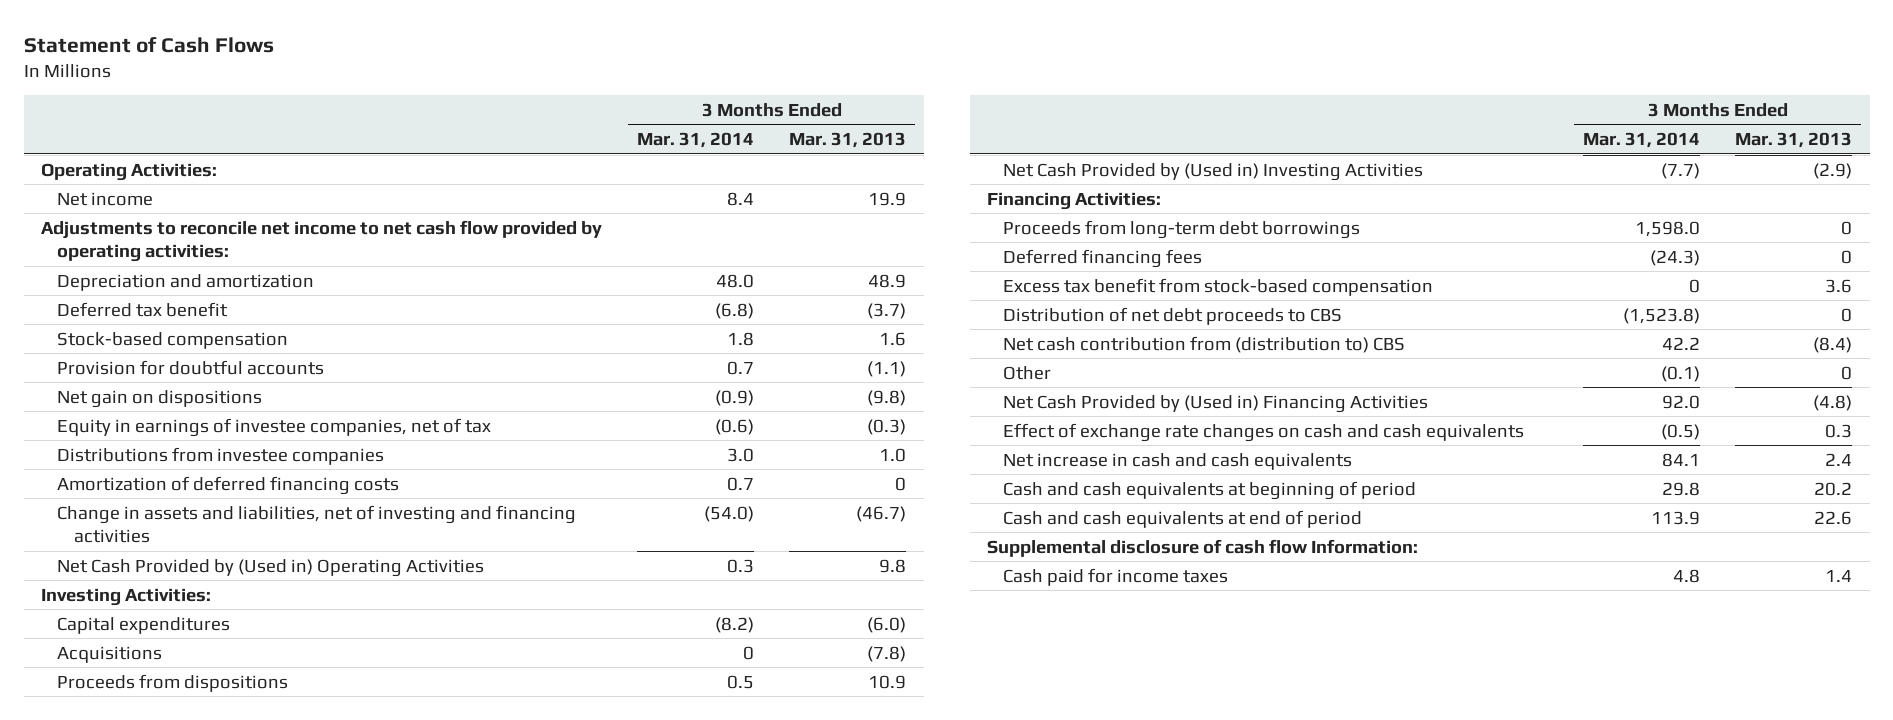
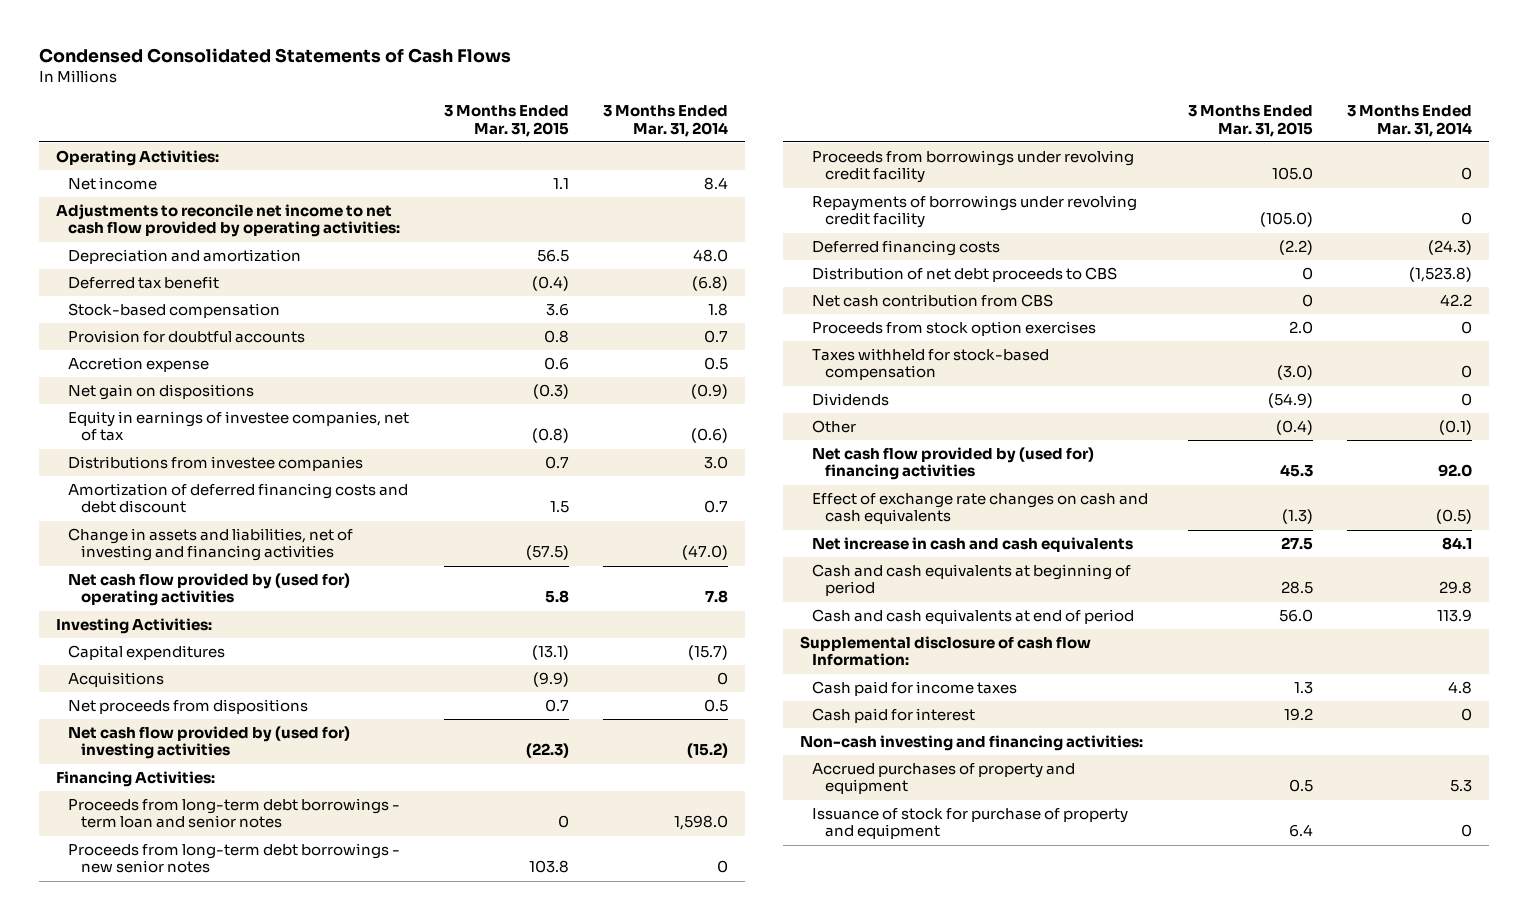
[23,36,274,53] Statement of Cash Flows -> [38,47,511,63] Condensed Consolidated Statements of Cash Flows
[789,132,907,149] Mar. 31, 2013 -> none
none -> [443,105,569,137] 3 Months Ended Mar. 31, 2015
none -> [68,357,210,373] Accretion expense
[57,475,400,495] Amortization of deferred financing costs -> [68,483,409,514] Amortization of deferred financing costs and debt discount
[704,505,755,522] (54.0) -> [681,545,728,561] (47.0)
[57,558,485,577] Net Cash Provided by (Used in) Operating Activities -> [68,573,351,607] Net cash flow provided by (used for) operating activities
[727,558,755,573] 0.3 -> [704,590,728,604] 7.8
[715,616,755,633] (8.2) -> [687,645,728,661] (15.7)
[57,673,289,692] Proceeds from dispositions -> [68,699,309,715] Net proceeds from dispositions
[1003,162,1424,181] Net Cash Provided by (Used in) Investing Activities -> [68,726,351,760] Net cash flow provided by (used for) investing activities
[1661,162,1701,179] (7.7) -> [686,743,728,759] (15.2)
[1003,277,1434,296] Excess tax benefit from stock-based compensation -> none
[1003,219,1361,239] Proceeds from long-term debt borrowings -> [68,798,401,829] Proceeds from long-term debt borrowings - term loan and senior notes
none -> [68,843,401,874] Proceeds from long-term debt borrowings - new senior notes
none -> [812,150,1135,184] Proceeds from borrowings under revolving credit facility
none -> [812,195,1138,229] Repayments of borrowings under revolving credit facility
[1003,248,1203,268] Deferred financing fees -> [812,240,1001,257] Deferred financing costs
[1003,335,1406,353] Net cash contribution from (distribution to) CBS -> [812,294,1054,308] Net cash contribution from CBS
none -> [812,321,1097,337] Proceeds from stock option exercises
none -> [812,348,1050,381] Taxes withheld for stock-based compensation
none -> [812,393,890,407] Dividends
[1003,394,1429,413] Net Cash Provided by (Used in) Financing Activities -> [812,447,1095,481] Net cash flow provided by (used for) financing activities
none -> [812,708,976,724] Cash paid for interest
none -> [799,735,1143,752] Non-cash investing and financing activities:
none -> [812,763,1076,795] Accrued purchases of property and equipment
none -> [812,808,1129,840] Issuance of stock for purchase of property and equipment

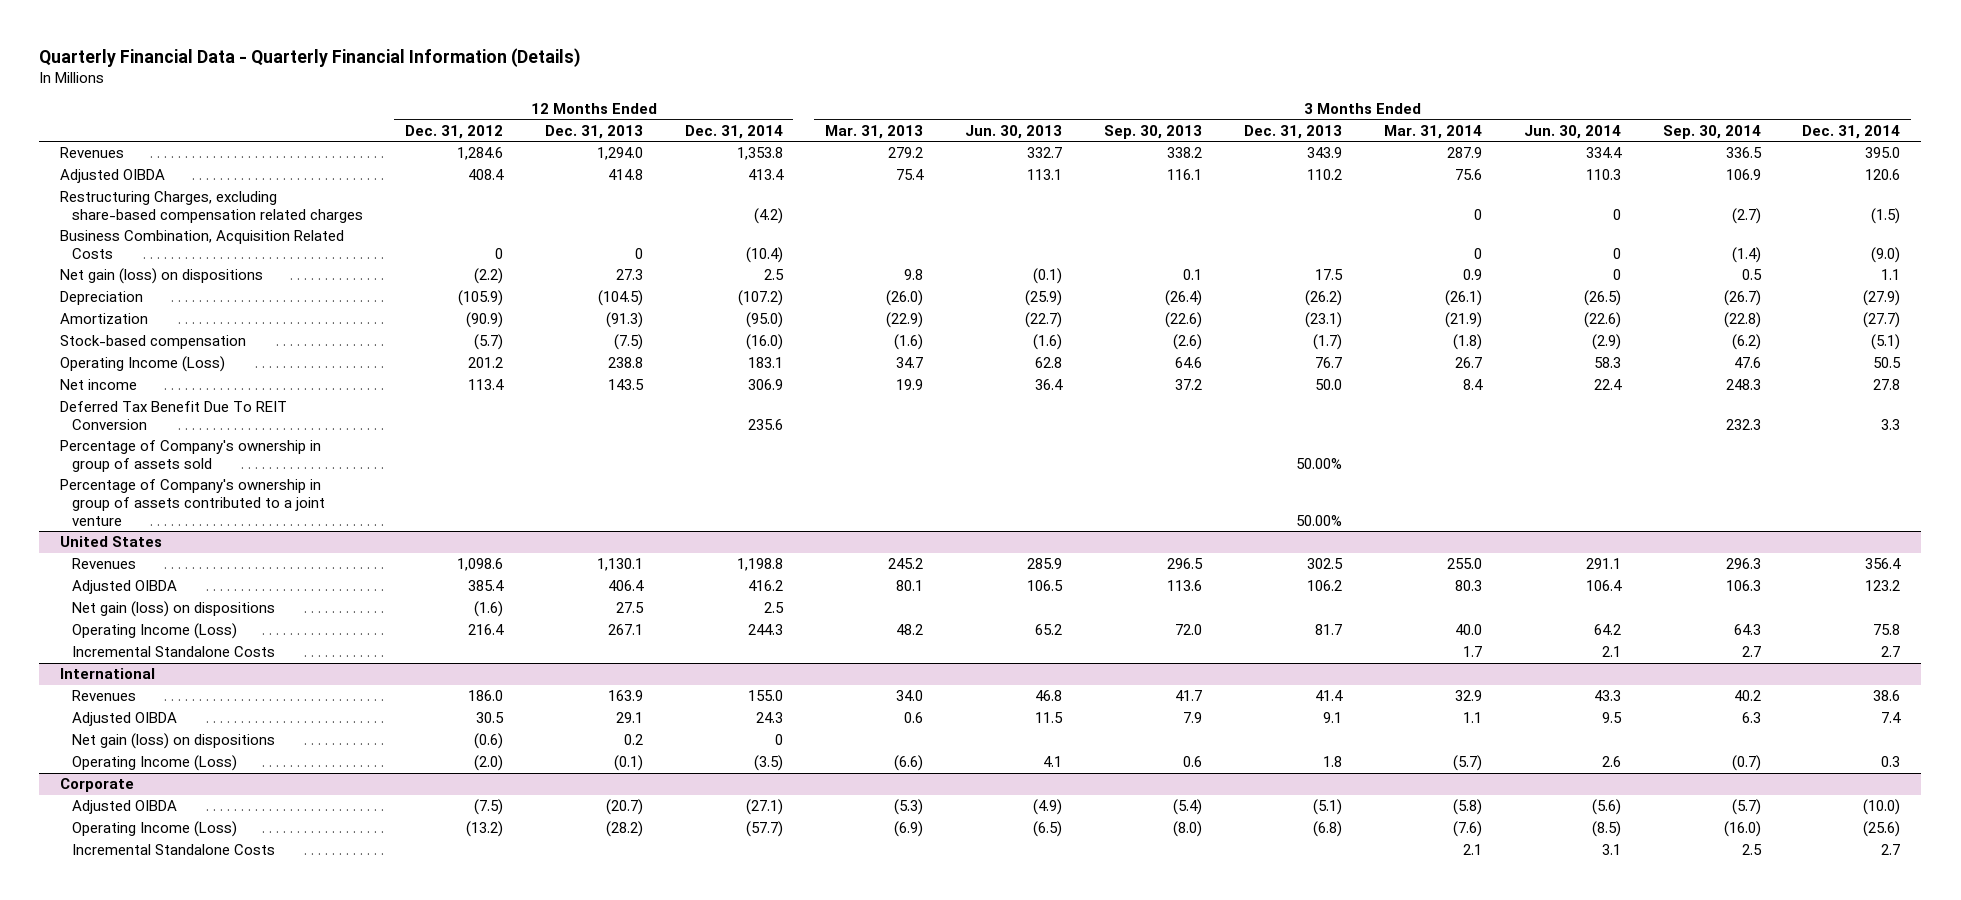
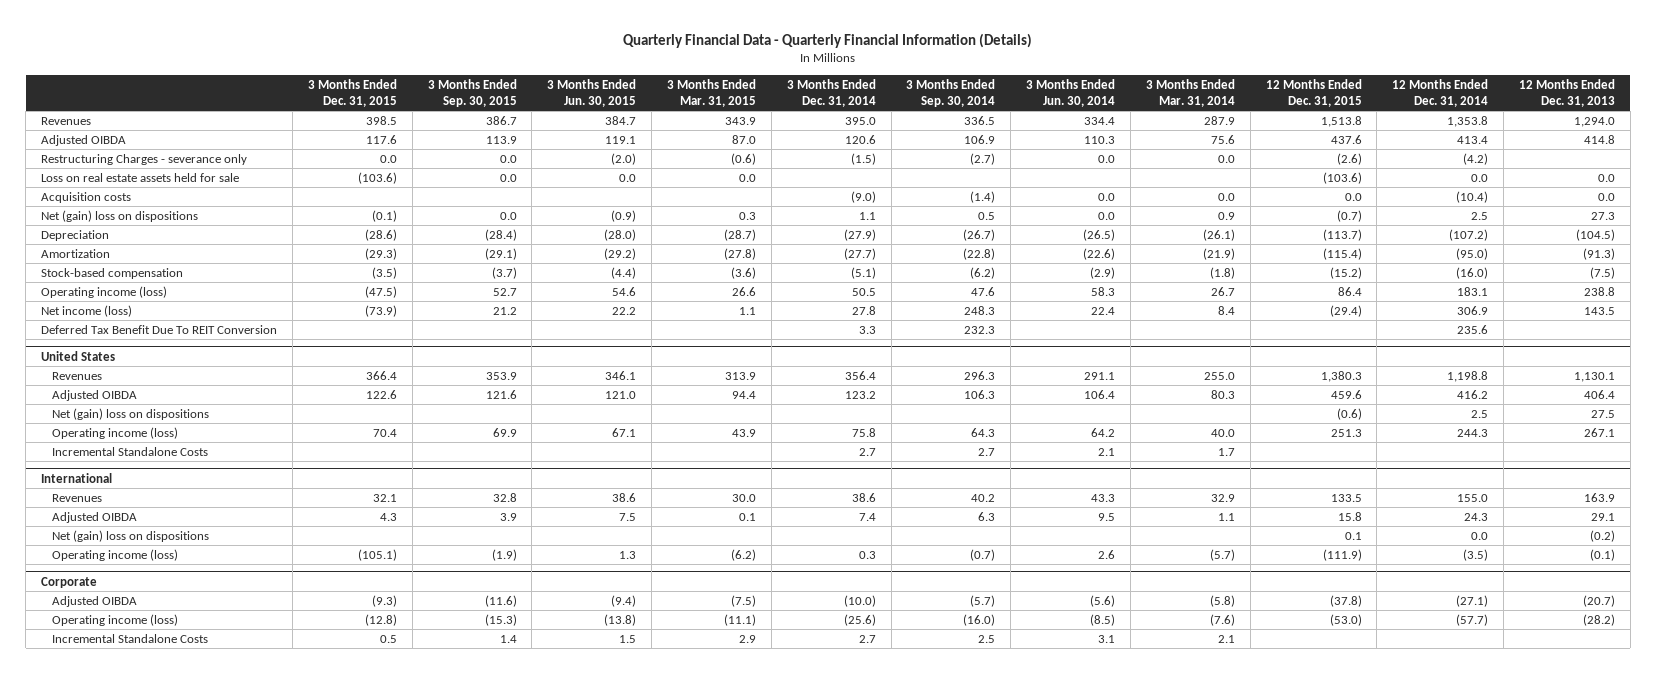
[404,124,503,139] Dec. 31, 2012 -> none
[824,124,923,139] Mar. 31, 2013 -> none
[964,124,1062,139] Jun. 30, 2013 -> none
[1103,124,1202,139] Sep. 30, 2013 -> none
[1243,124,1342,139] Dec. 31, 2013 -> none
none -> [307,78,397,107] 3 Months Ended Dec. 31, 2015
none -> [427,78,517,107] 3 Months Ended Sep. 30, 2015
none -> [547,78,637,107] 3 Months Ended Jun. 30, 2015
none -> [667,78,757,107] 3 Months Ended Mar. 31, 2015
none -> [1265,78,1362,107] 12 Months Ended Dec. 31, 2015
[60,191,363,223] Restructuring Charges, excluding share-based compensation related charges -> [41,153,248,165] Restructuring Charges - severance only
[1473,208,1482,220] 0 -> [1217,154,1235,163] 0.0
[1612,208,1621,220] 0 -> [1098,154,1116,163] 0.0
none -> [41,172,240,182] Loss on real estate assets held for sale
[60,230,345,259] Business Combination, Acquisition Related Costs -> [41,191,132,203] Acquisition costs
[634,247,643,259] 0 -> [1598,192,1616,201] 0.0
[1473,247,1482,259] 0 -> [1217,192,1235,201] 0.0
[1612,247,1621,259] 0 -> [1098,192,1116,201] 0.0
[60,268,264,285] Net gain (loss) on dispositions -> [41,209,199,222] Net (gain) loss on dispositions
[1612,269,1621,281] 0 -> [1098,211,1116,220] 0.0
[60,356,226,373] Operating Income (Loss) -> [41,285,168,298] Operating income (loss)
[60,379,138,391] Net income -> [41,304,133,317] Net income (loss)
[60,440,322,472] Percentage of Company's ownership in group of assets sold -> none
[60,479,325,526] Percentage of Company's ownership in group of assets contributed to a joint venture -> none
[71,601,275,618] Net gain (loss) on dispositions -> [51,407,209,420] Net (gain) loss on dispositions
[71,623,237,640] Operating Income (Loss) -> [51,426,178,439] Operating income (loss)
[71,733,275,750] Net gain (loss) on dispositions -> [51,529,209,542] Net (gain) loss on dispositions
[623,734,643,746] 0.2 -> [1590,529,1616,542] (0.2)
[774,734,783,746] 0 -> [1471,531,1489,540] 0.0
[71,755,237,772] Operating Income (Loss) -> [51,548,178,561] Operating income (loss)
[71,821,237,838] Operating Income (Loss) -> [51,613,178,626] Operating income (loss)

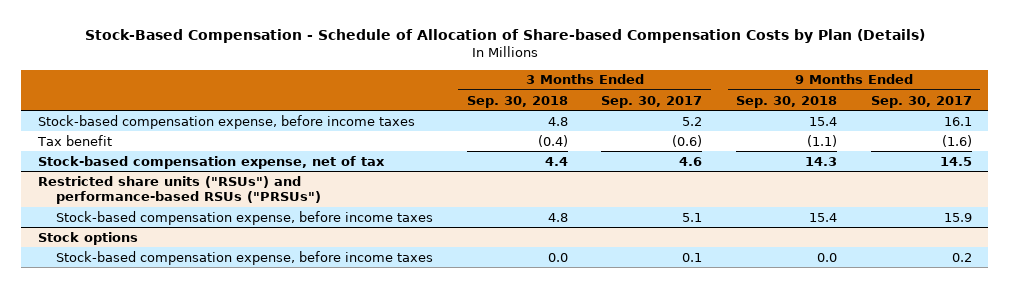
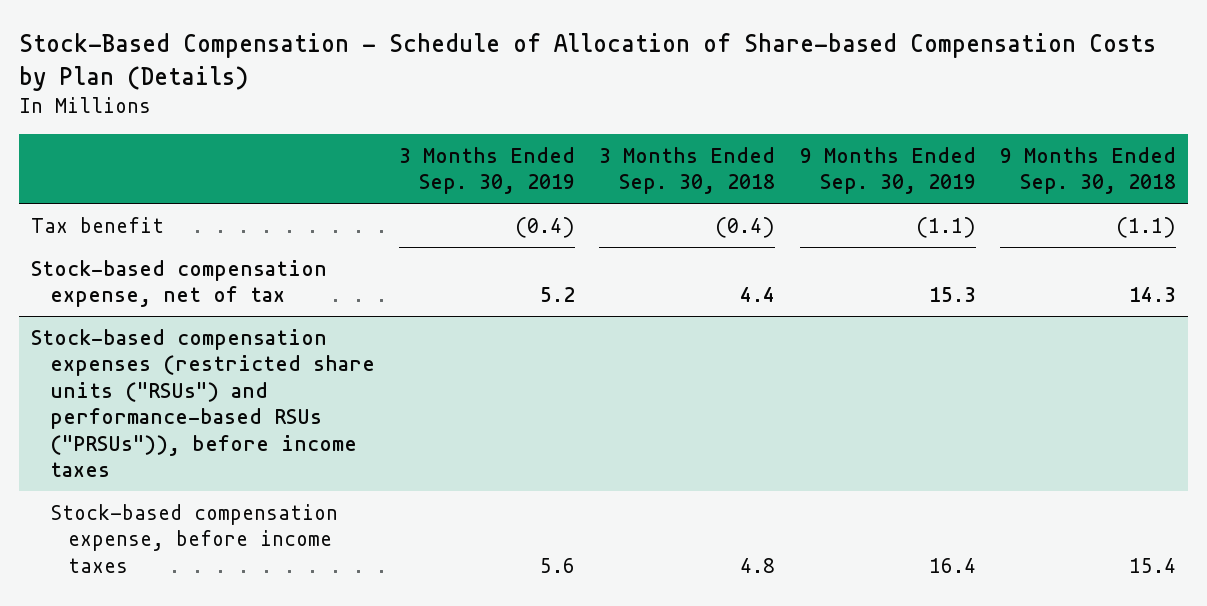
[601,95,703,108] Sep. 30, 2017 -> none
[870,95,972,108] Sep. 30, 2017 -> none
none -> [398,146,575,195] 3 Months Ended Sep. 30, 2019
none -> [799,146,976,195] 9 Months Ended Sep. 30, 2019
[38,114,416,129] Stock-based compensation expense, before income taxes -> none
[38,175,322,204] Restricted share units ("RSUs") and performance-based RSUs ("PRSUs") -> [31,328,375,478] Stock-based compensation expenses (restricted share units ("RSUs") and performance-based RSUs ("PRSUs")), before income taxes
[38,231,139,245] Stock options -> none
[56,250,434,265] Stock-based compensation expense, before income taxes -> none

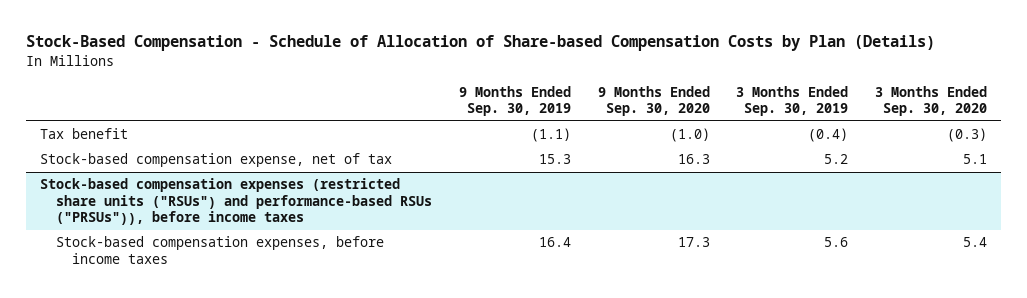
[599,146,776,195] 3 Months Ended Sep. 30, 2018 -> none
[999,146,1176,195] 9 Months Ended Sep. 30, 2018 -> none
none -> [597,85,710,117] 9 Months Ended Sep. 30, 2020
none -> [875,85,988,117] 3 Months Ended Sep. 30, 2020
[49,503,338,573] Stock-based compensation expense, before income taxes -> [55,236,384,264] Stock-based compensation expenses, before income taxes

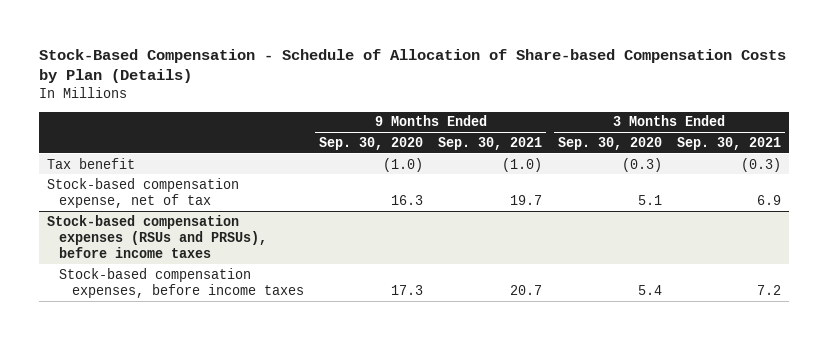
[458,85,571,117] 9 Months Ended Sep. 30, 2019 -> none
[736,85,849,117] 3 Months Ended Sep. 30, 2019 -> none
none -> [438,136,543,150] Sep. 30, 2021
none -> [677,136,782,150] Sep. 30, 2021
[39,178,432,226] Stock-based compensation expenses (restricted share units ("RSUs") and performance-based RSUs ("PRSUs")), before income taxes -> [46,214,268,258] Stock-based compensation expenses (RSUs and PRSUs), before income taxes

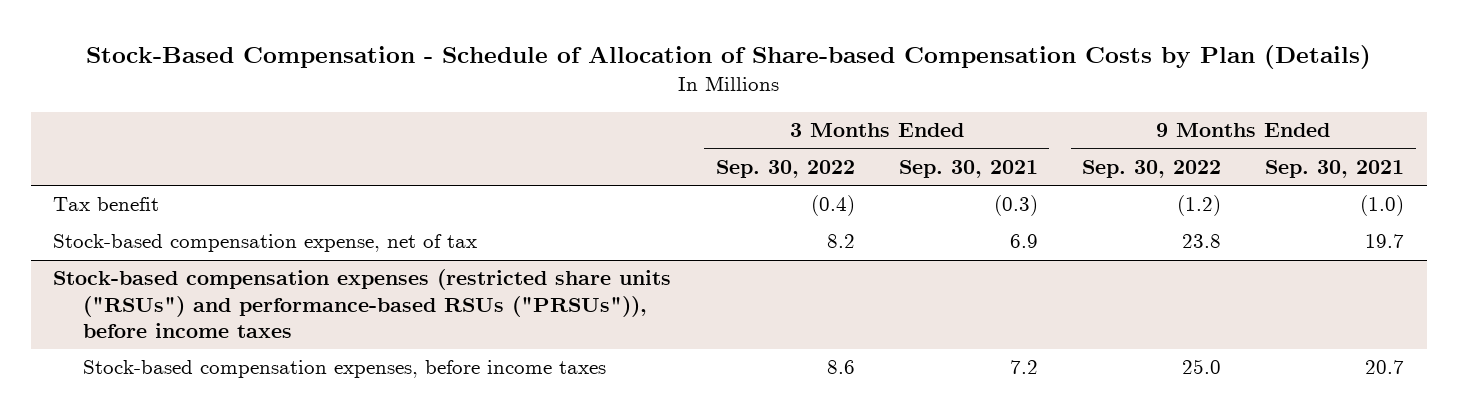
[319,136,424,150] Sep. 30, 2020 -> none
[557,136,662,150] Sep. 30, 2020 -> none
none -> [715,159,855,178] Sep. 30, 2022
none -> [1082,159,1222,178] Sep. 30, 2022
[46,214,268,258] Stock-based compensation expenses (RSUs and PRSUs), before income taxes -> [53,269,672,339] Stock-based compensation expenses (restricted share units ("RSUs") and performance-based RSUs ("PRSUs")), before income taxes

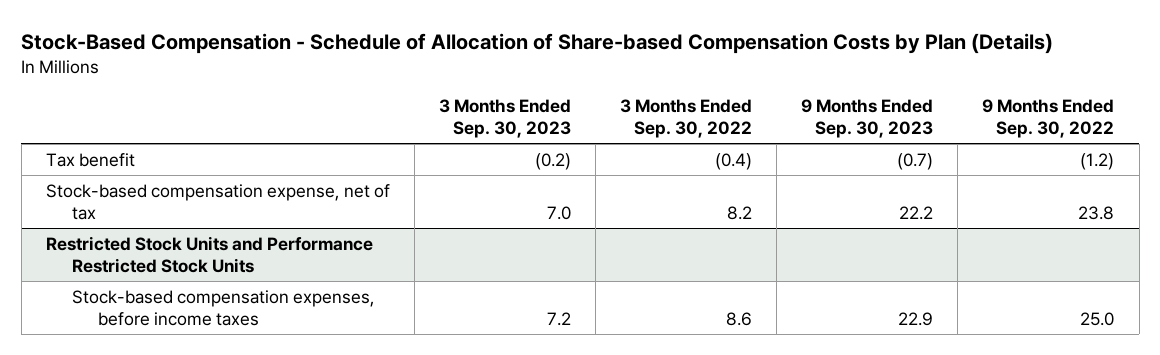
[898,159,1038,178] Sep. 30, 2021 -> none
[1265,159,1405,178] Sep. 30, 2021 -> none
none -> [439,99,572,139] 3 Months Ended Sep. 30, 2023
none -> [801,99,934,139] 9 Months Ended Sep. 30, 2023
[53,269,672,339] Stock-based compensation expenses (restricted share units ("RSUs") and performance-based RSUs ("PRSUs")), before income taxes -> [46,235,374,273] Restricted Stock Units and Performance Restricted Stock Units

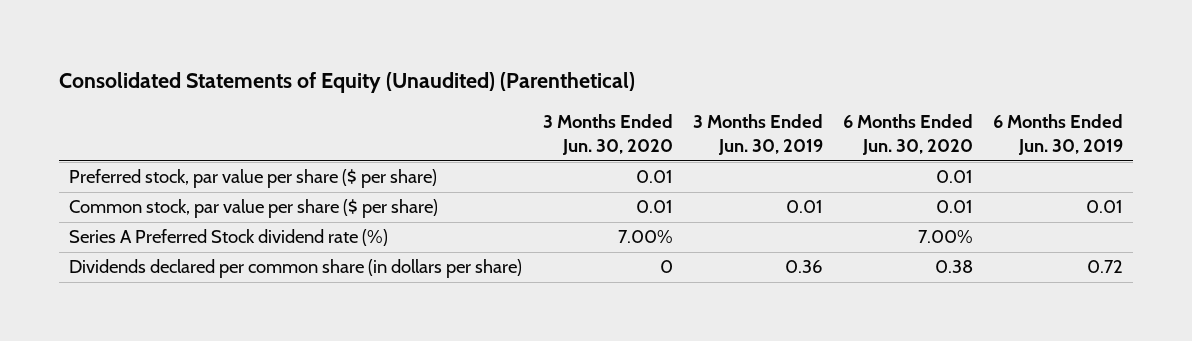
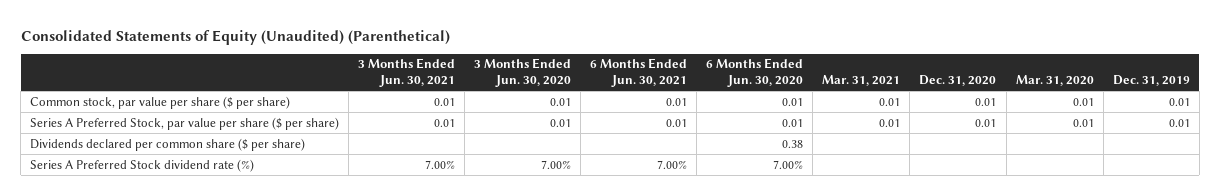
[692,114,823,156] 3 Months Ended Jun. 30, 2019 -> none
[992,114,1123,156] 6 Months Ended Jun. 30, 2019 -> none
none -> [358,58,456,88] 3 Months Ended Jun. 30, 2021
none -> [590,58,688,88] 6 Months Ended Jun. 30, 2021
none -> [822,75,901,87] Mar. 31, 2021
none -> [919,75,997,87] Dec. 31, 2020
none -> [1015,75,1094,87] Mar. 31, 2020
none -> [1112,75,1190,87] Dec. 31, 2019
[69,169,438,189] Preferred stock, par value per share ($ per share) -> none
none -> [30,116,340,130] Series A Preferred Stock, par value per share ($ per share)
none -> [30,137,306,151] Dividends declared per common share ($ per share)
[69,259,523,279] Dividends declared per common share (in dollars per share) -> none

